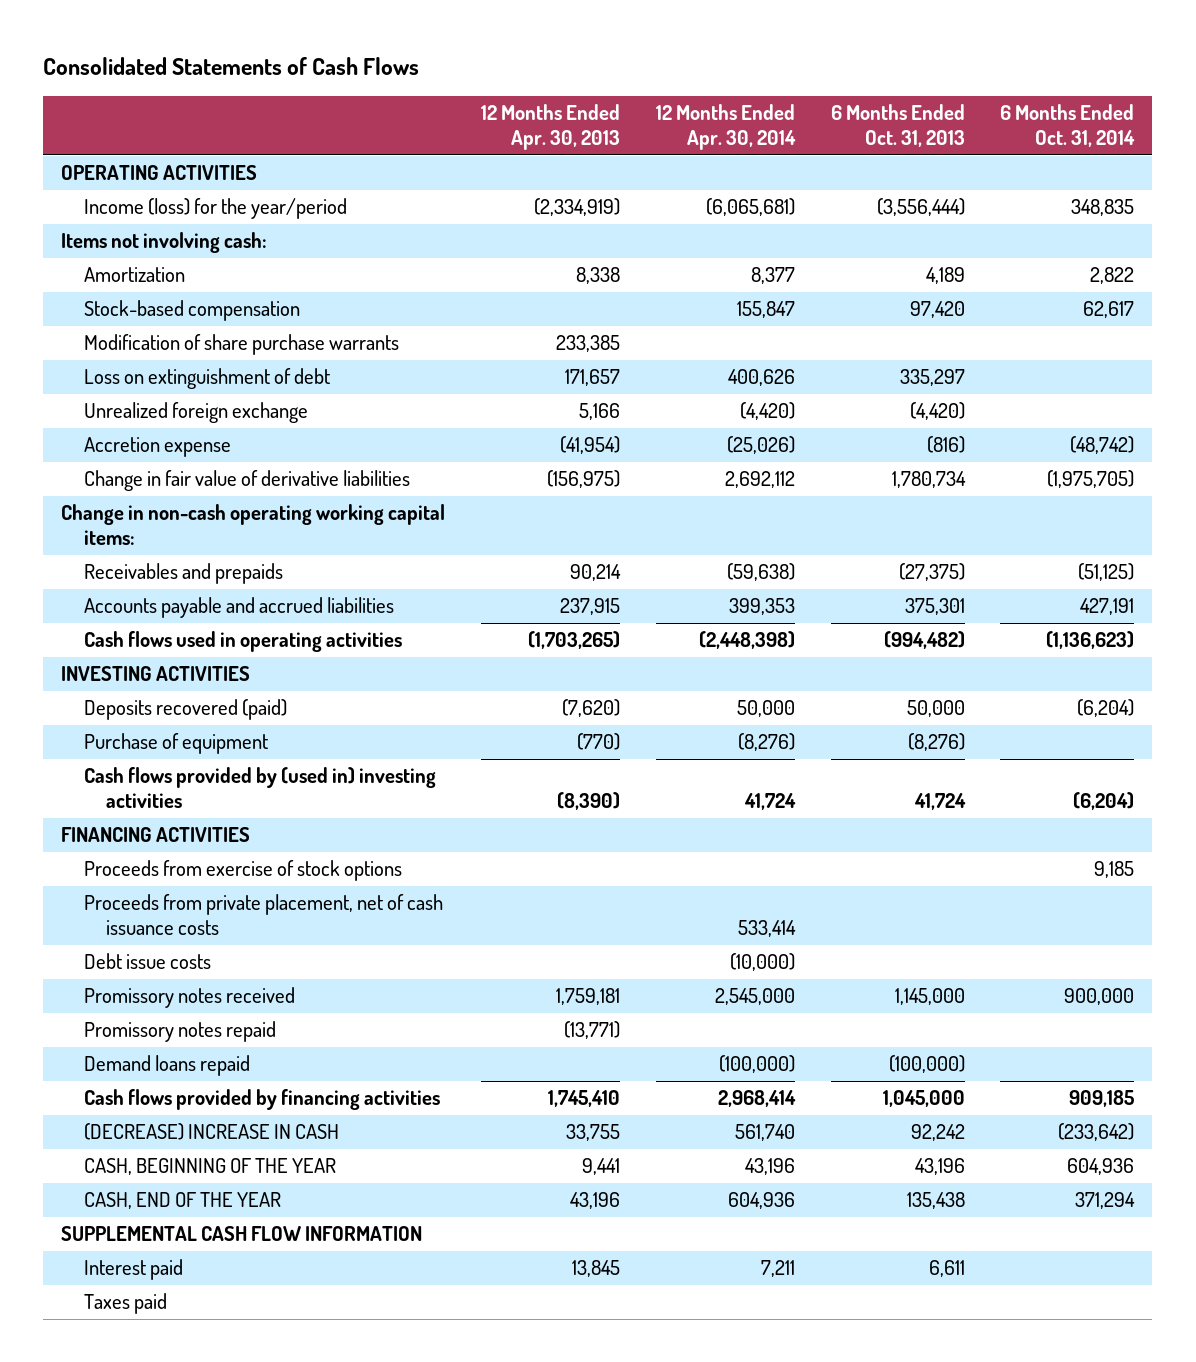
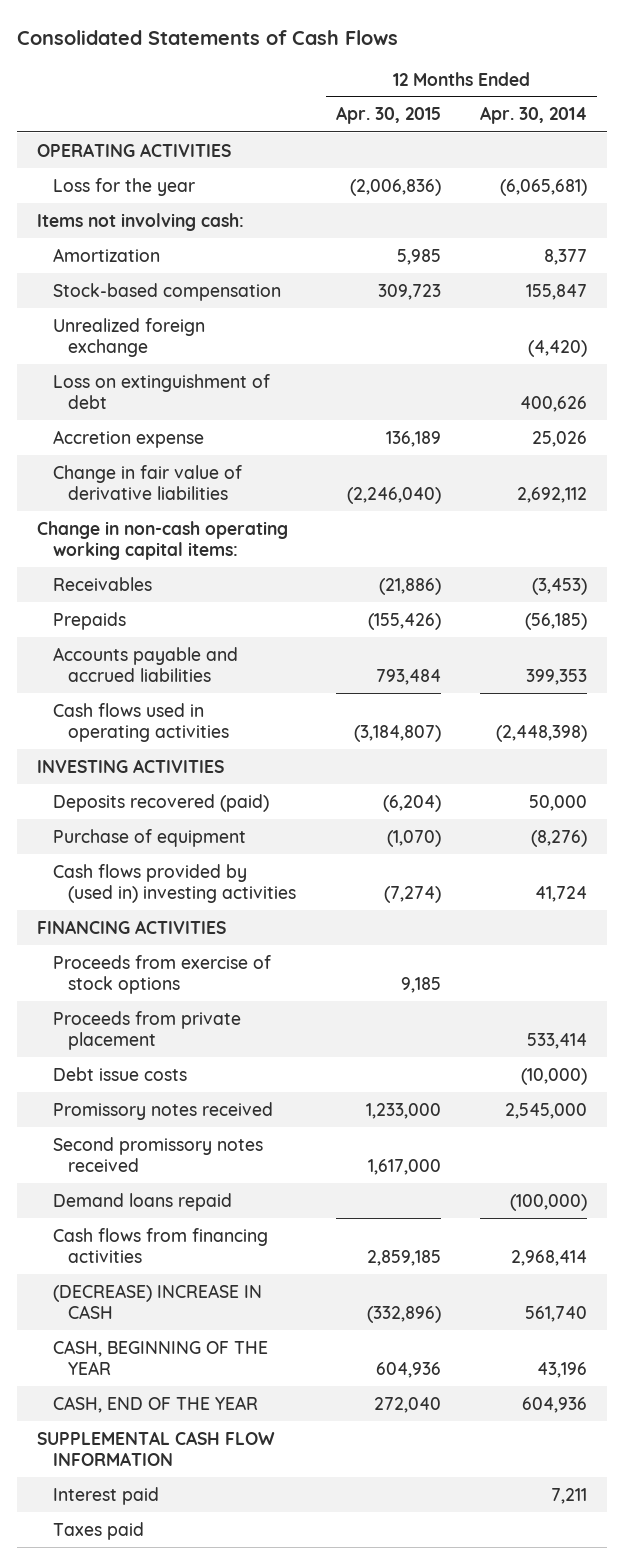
[481,103,621,150] 12 Months Ended Apr. 30, 2013 -> none
[830,103,965,147] 6 Months Ended Oct. 31, 2013 -> none
[1000,103,1136,147] 6 Months Ended Oct. 31, 2014 -> none
none -> [335,106,441,125] Apr. 30, 2015
[83,198,347,220] Income (loss) for the year/period -> [52,177,195,196] Loss for the year
[83,334,399,356] Modification of share purchase warrants -> none
[83,368,330,390] Loss on extinguishment of debt -> [52,373,270,409] Loss on extinguishment of debt
[726,436,795,455] (25,026) -> [532,430,588,447] 25,026
[83,563,283,585] Receivables and prepaids -> [52,576,152,591] Receivables
[726,563,795,582] (59,638) -> [532,577,588,595] (3,453)
none -> [52,611,126,630] Prepaids
[83,894,443,936] Proceeds from private placement, net of cash issuance costs -> [52,1010,241,1050] Proceeds from private placement
[83,1021,276,1043] Promissory notes repaid -> none
none -> [52,1136,263,1172] Second promissory notes received
[83,1089,440,1111] Cash flows provided by financing activities -> [52,1227,268,1263] Cash flows from financing activities

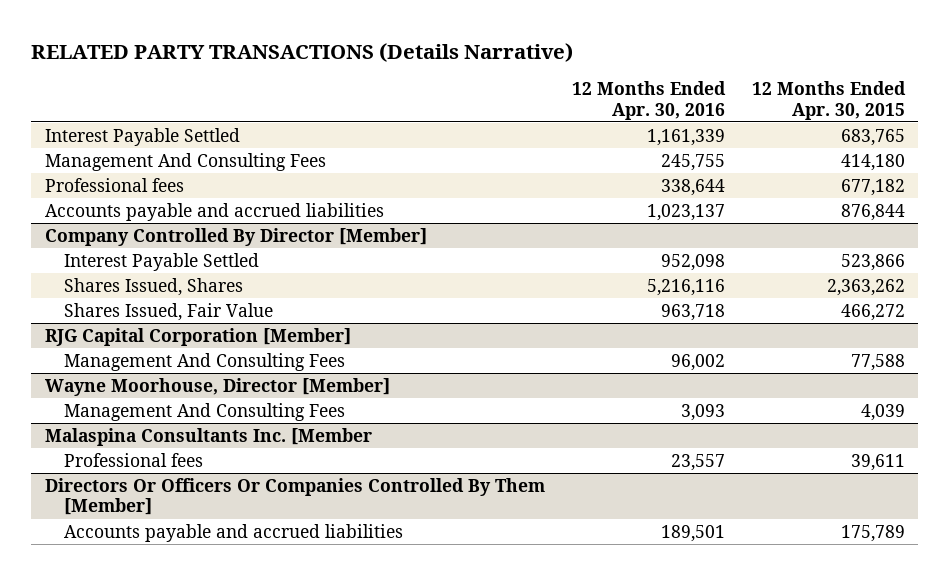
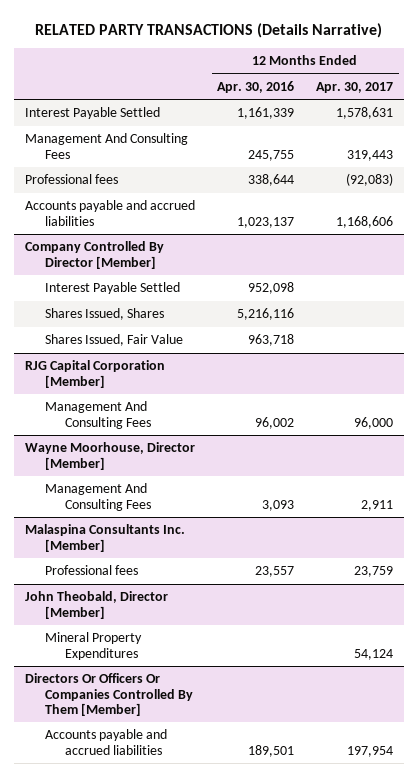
[751,81,906,120] 12 Months Ended Apr. 30, 2015 -> none
none -> [316,81,394,93] Apr. 30, 2017
[44,427,372,446] Malaspina Consultants Inc. [Member -> [25,524,186,552] Malaspina Consultants Inc. [Member]
none -> [25,591,169,619] John Theobald, Director [Member]
none -> [44,632,142,660] Mineral Property Expenditures

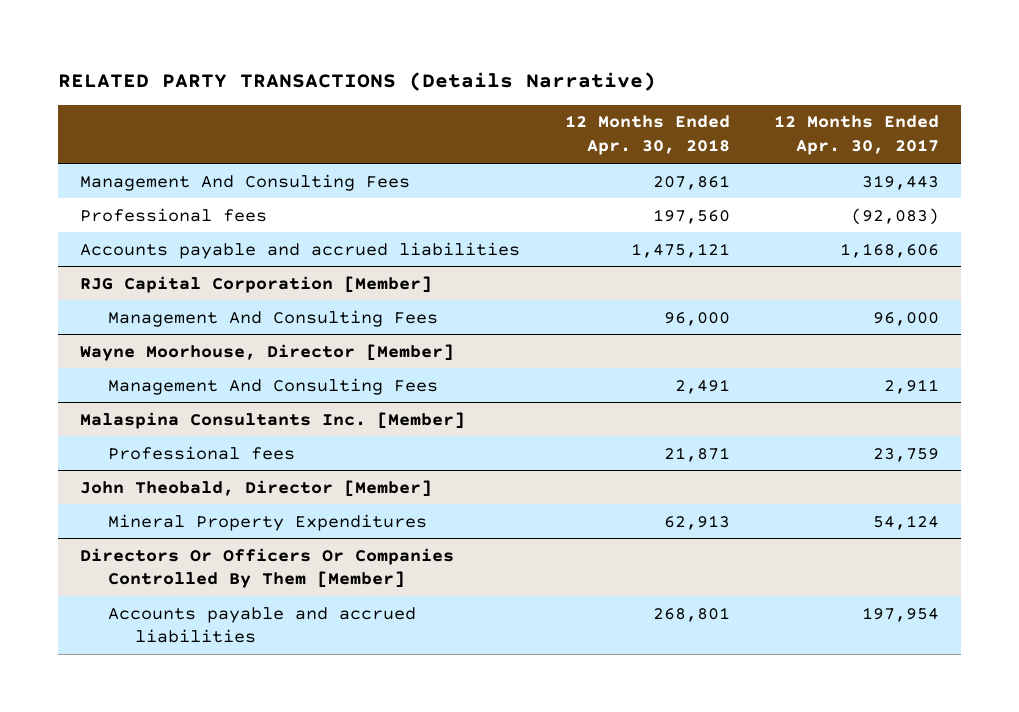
[217,80,295,93] Apr. 30, 2016 -> none
none -> [564,115,730,156] 12 Months Ended Apr. 30, 2018
[25,107,161,120] Interest Payable Settled -> none
[25,241,165,269] Company Controlled By Director [Member] -> none
[44,282,180,295] Interest Payable Settled -> none
[44,308,164,321] Shares Issued, Shares -> none
[44,334,183,347] Shares Issued, Fair Value -> none

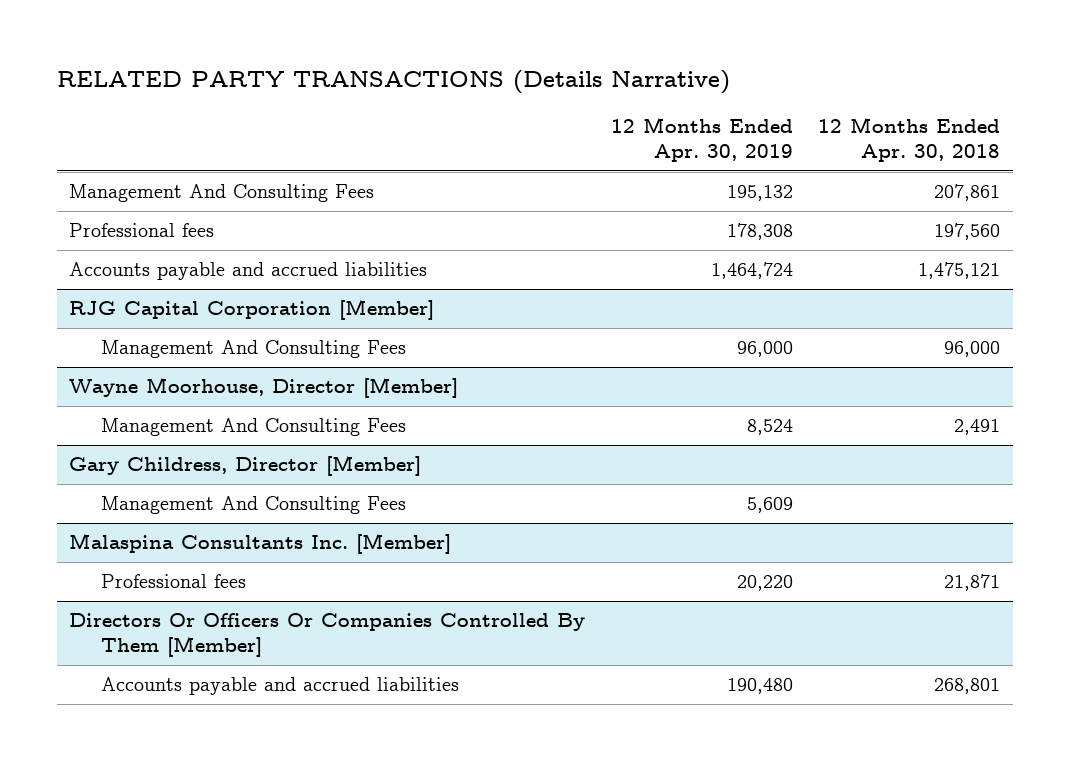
[774,115,940,156] 12 Months Ended Apr. 30, 2017 -> none
none -> [610,116,793,163] 12 Months Ended Apr. 30, 2019
none -> [69,455,422,477] Gary Childress, Director [Member]
none -> [100,496,406,515] Management And Consulting Fees
[80,479,433,497] John Theobald, Director [Member] -> none
[107,513,427,531] Mineral Property Expenditures -> none

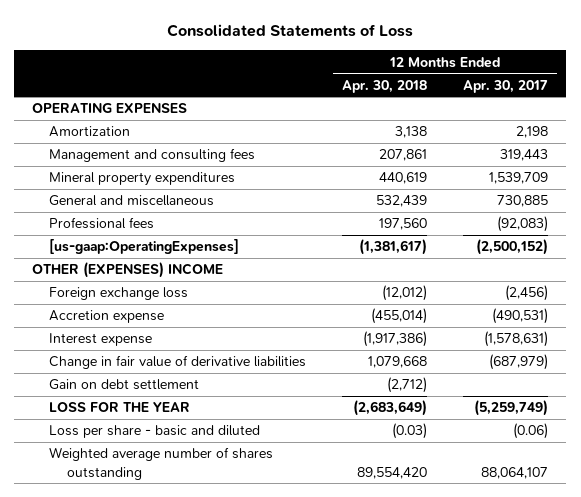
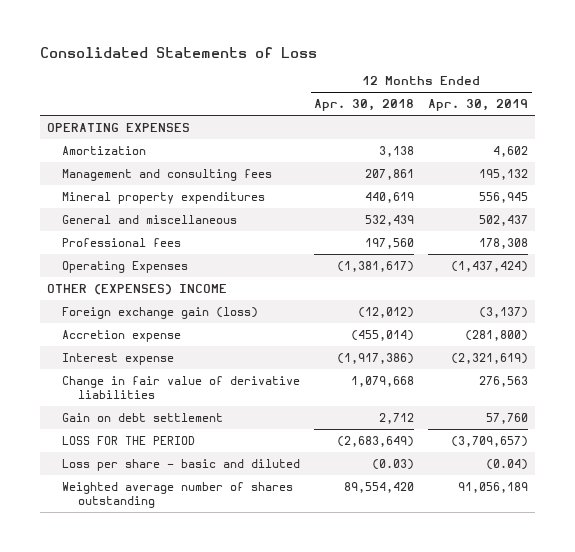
[463,79,549,93] Apr. 30, 2017 -> none
none -> [428,99,529,112] Apr. 30, 2019
[49,239,240,255] [us-gaap:OperatingExpenses] -> [62,260,189,273] Operating Expenses
[49,287,189,301] Foreign exchange loss -> [62,306,259,319] Foreign exchange gain (loss)
[387,377,428,394] (2,712) -> [379,412,415,424] 2,712
[49,402,191,413] LOSS FOR THE YEAR -> [62,435,196,445] LOSS FOR THE PERIOD

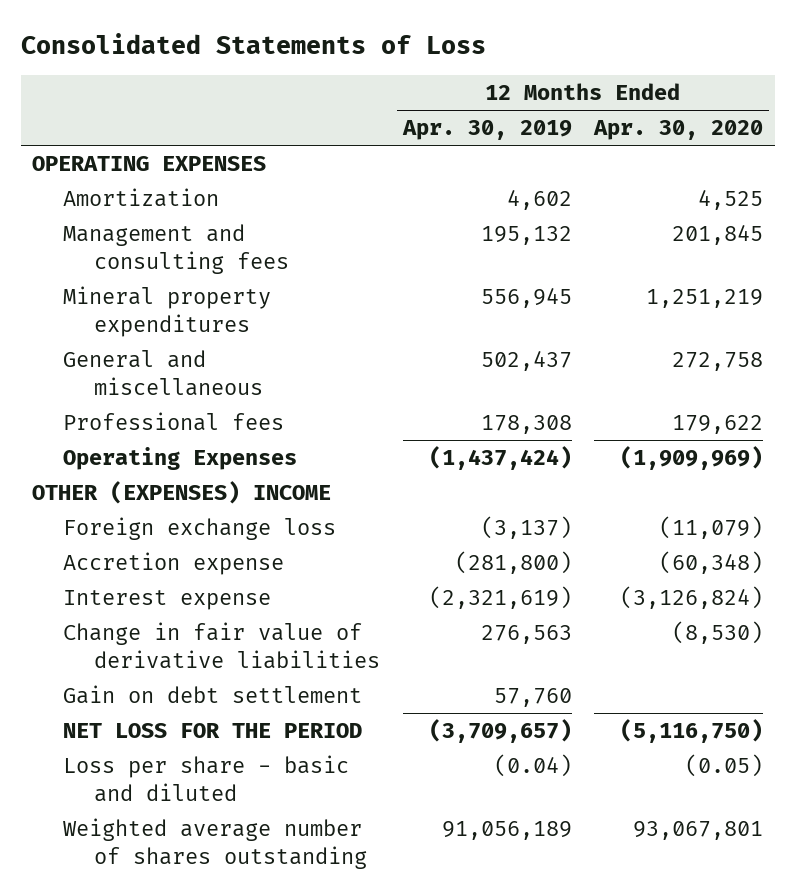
[314,99,415,112] Apr. 30, 2018 -> none
none -> [593,120,764,141] Apr. 30, 2020
[62,306,259,319] Foreign exchange gain (loss) -> [63,516,337,540] Foreign exchange loss
[62,435,196,445] LOSS FOR THE PERIOD -> [63,722,363,738] NET LOSS FOR THE PERIOD

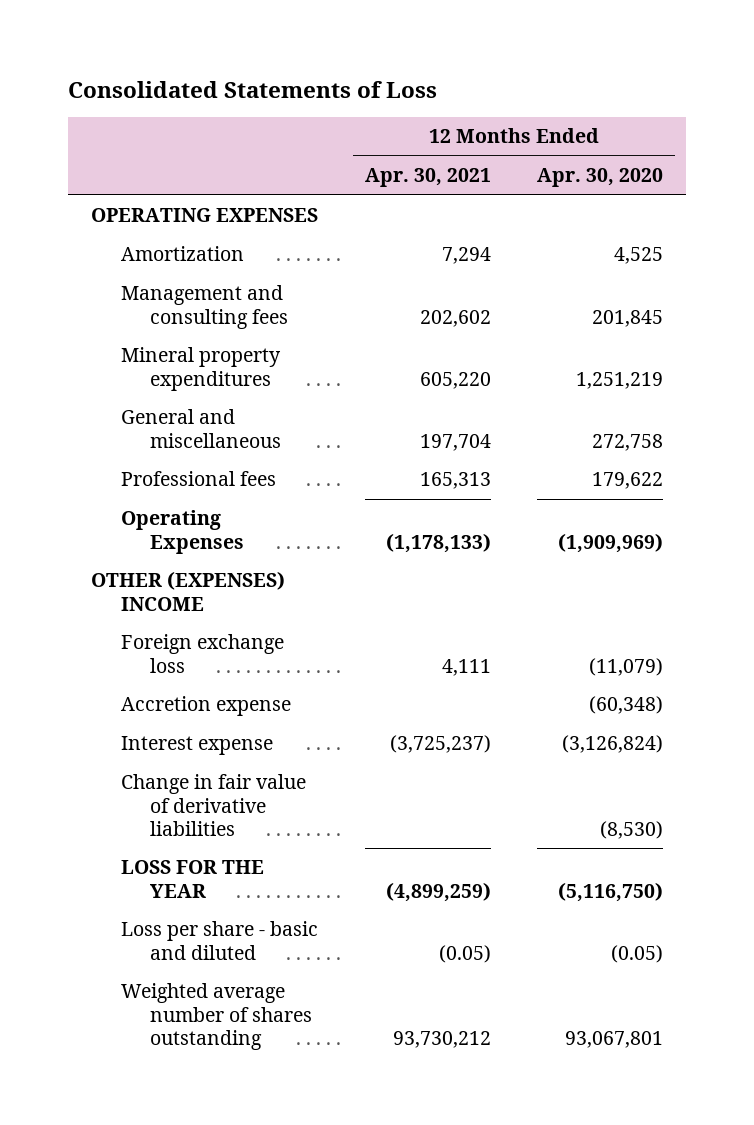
[401,120,572,141] Apr. 30, 2019 -> none
none -> [364,168,491,188] Apr. 30, 2021
[63,684,363,704] Gain on debt settlement -> none
[63,722,363,738] NET LOSS FOR THE PERIOD -> [120,860,264,898] LOSS FOR THE YEAR

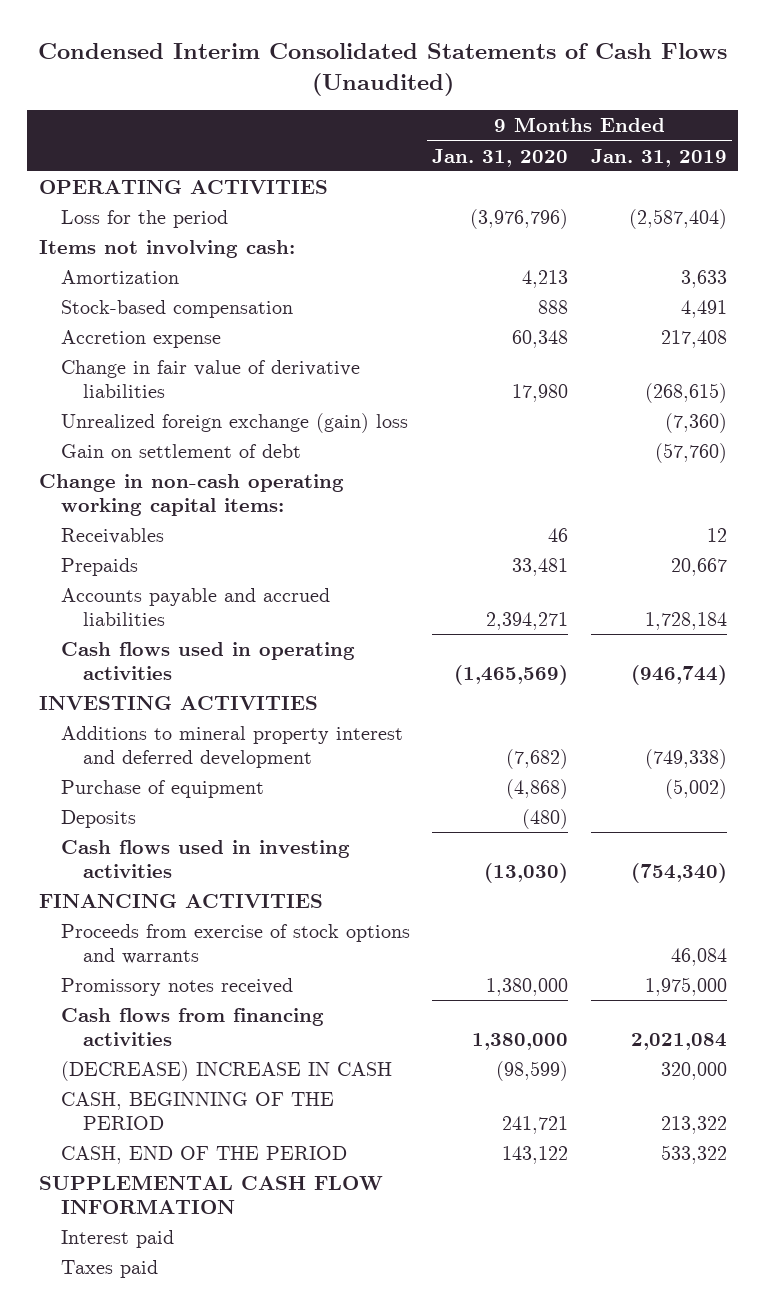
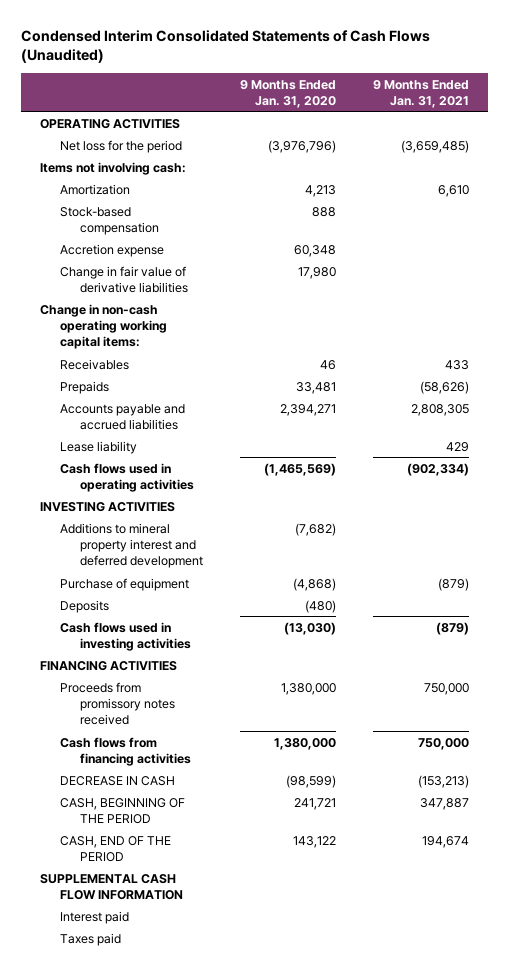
[590,148,727,167] Jan. 31, 2019 -> none
none -> [373,79,470,108] 9 Months Ended Jan. 31, 2021
[60,210,228,229] Loss for the period -> [59,139,182,153] Net loss for the period
[60,413,408,434] Unrealized foreign exchange (gain) loss -> none
[60,444,301,459] Gain on settlement of debt -> none
none -> [59,440,137,454] Lease liability
[60,924,410,964] Proceeds from exercise of stock options and warrants -> none
[60,978,293,997] Promissory notes received -> [59,681,175,726] Proceeds from promissory notes received
[60,1061,392,1082] (DECREASE) INCREASE IN CASH -> [59,775,175,786] DECREASE IN CASH

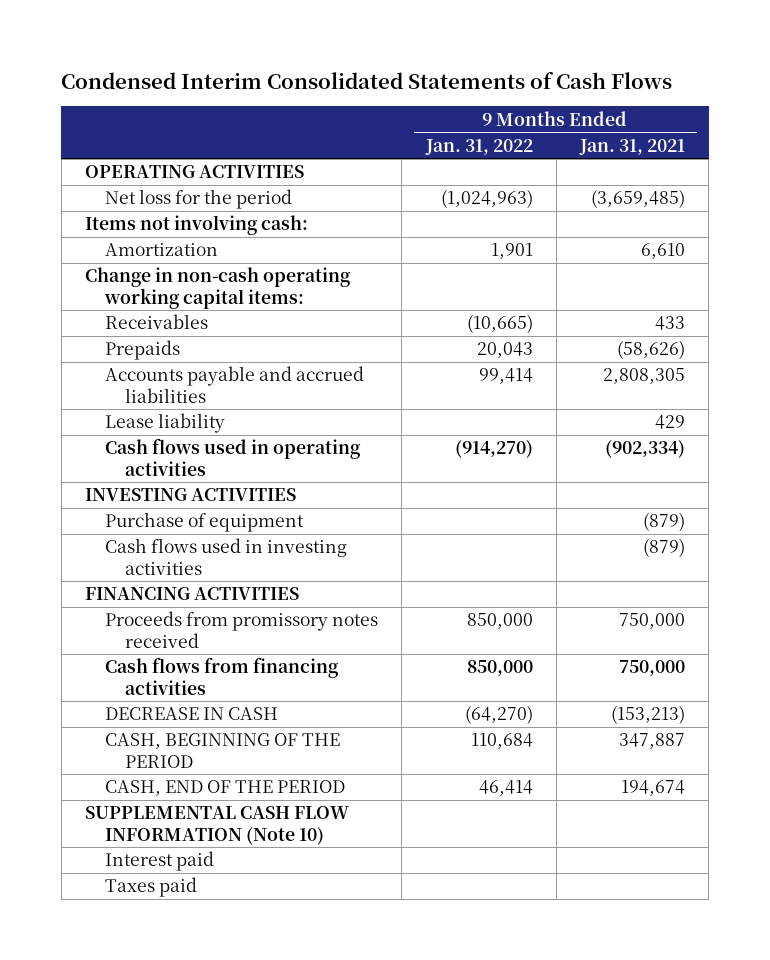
[20,29,430,64] Condensed Interim Consolidated Statements of Cash Flows (Unaudited) -> [61,71,673,89] Condensed Interim Consolidated Statements of Cash Flows
[239,79,336,108] 9 Months Ended Jan. 31, 2020 -> none
none -> [424,138,533,155] Jan. 31, 2022
[59,206,159,235] Stock-based compensation -> none
[59,243,164,257] Accretion expense -> none
[59,265,188,293] Change in fair value of derivative liabilities -> none
[59,522,203,569] Additions to mineral property interest and deferred development -> none
[59,599,109,613] Deposits -> none
[39,873,183,900] SUPPLEMENTAL CASH FLOW INFORMATION -> [84,806,350,845] SUPPLEMENTAL CASH FLOW INFORMATION (Note 10)

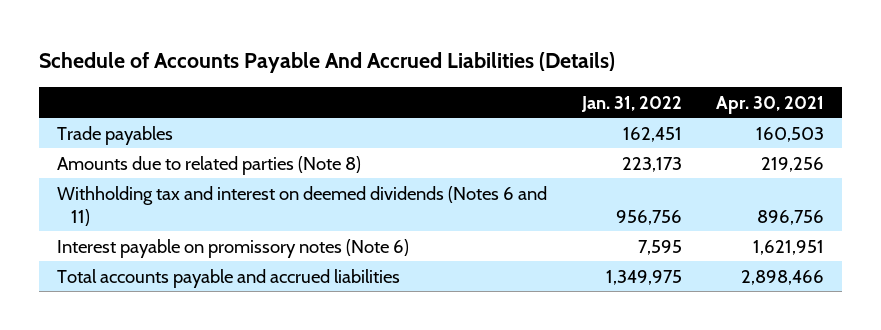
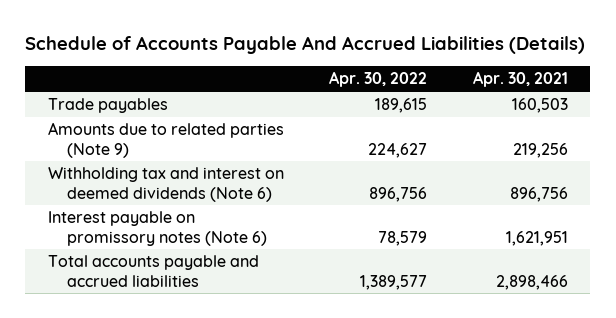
[580,95,682,112] Jan. 31, 2022 -> none
none -> [329,71,428,88] Apr. 30, 2022
[56,155,361,175] Amounts due to related parties (Note 8) -> [47,122,284,158] Amounts due to related parties (Note 9)
[56,185,547,226] Withholding tax and interest on deemed dividends (Notes 6 and 11) -> [47,167,284,202] Withholding tax and interest on deemed dividends (Note 6)

